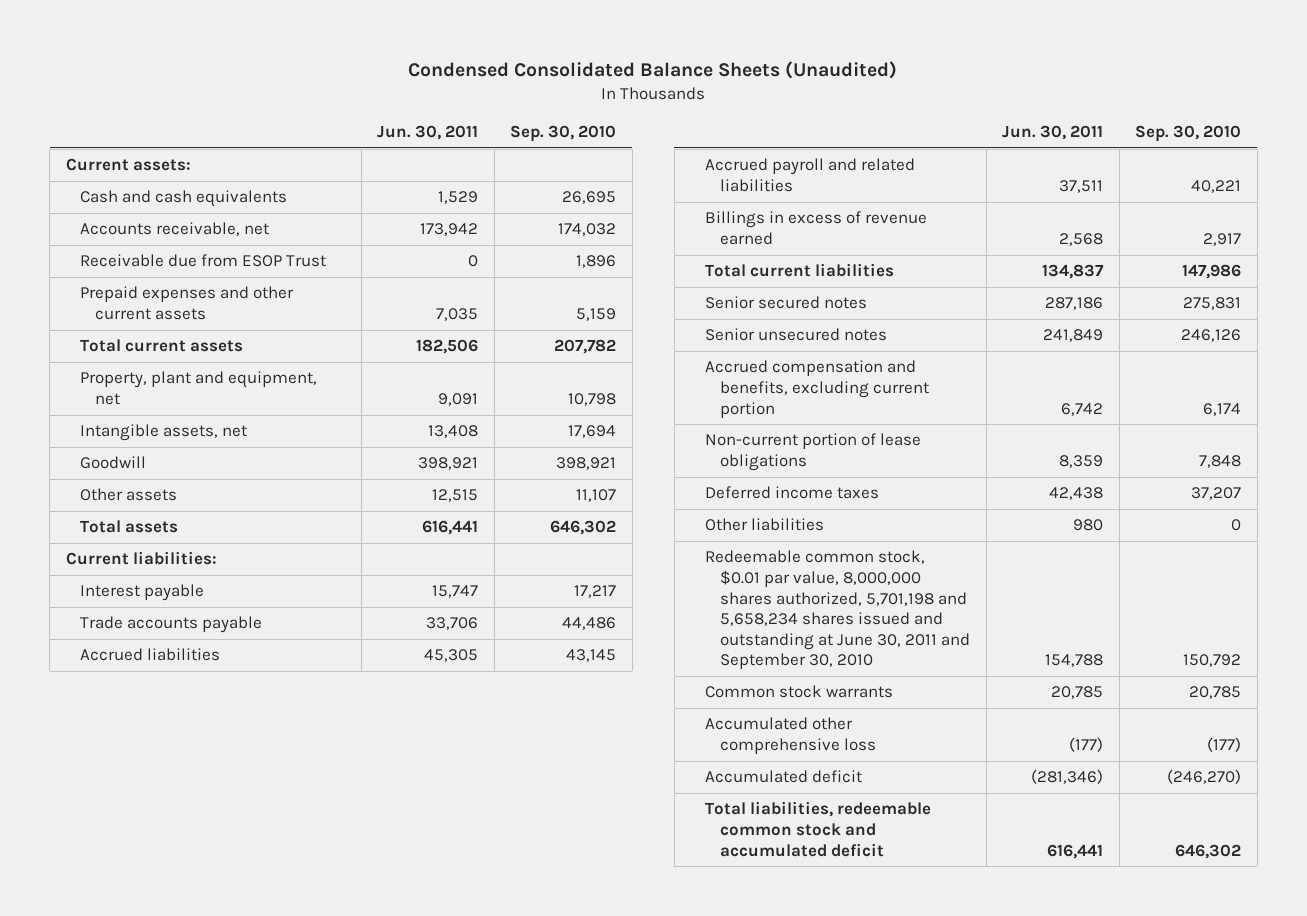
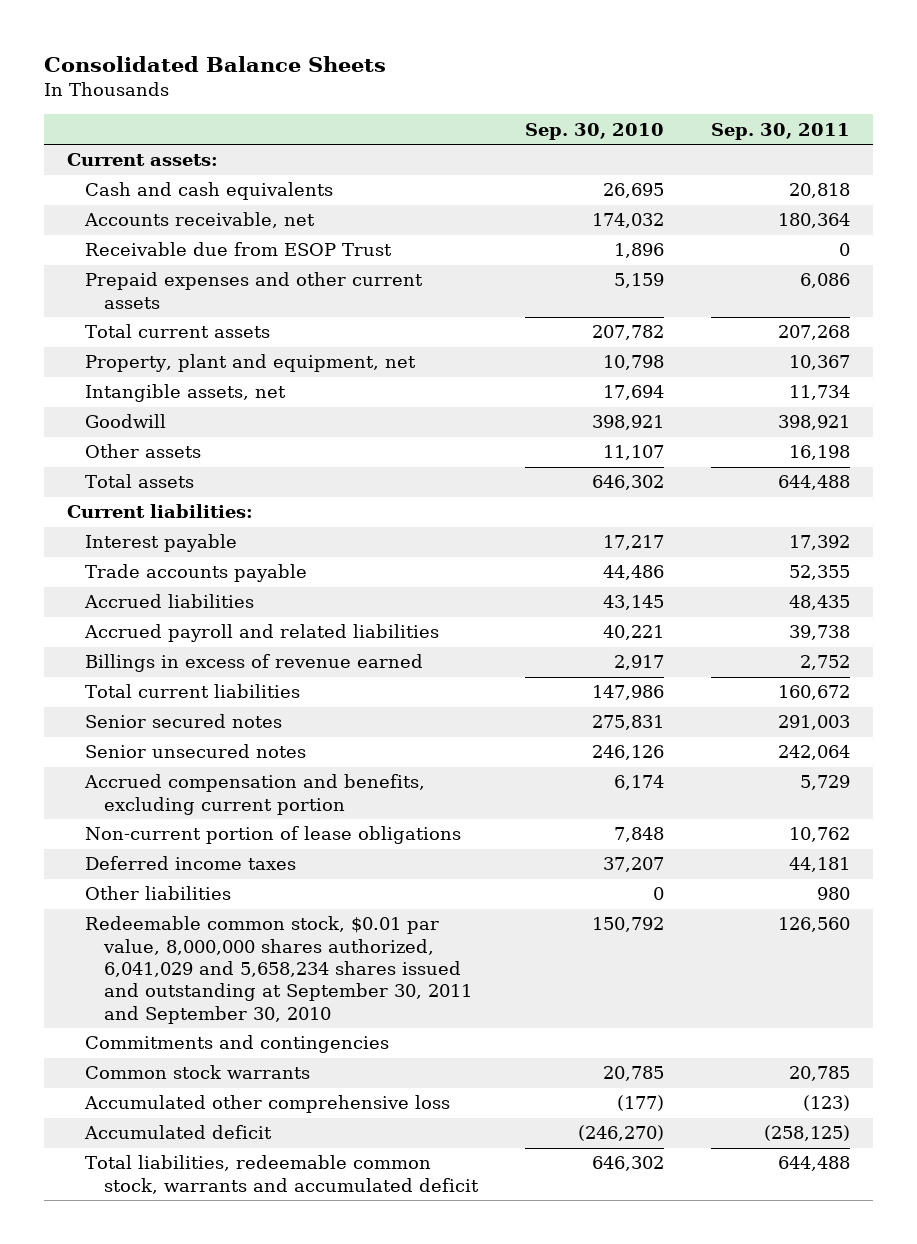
[408,60,898,79] Condensed Consolidated Balance Sheets (Unaudited) -> [43,55,386,72] Consolidated Balance Sheets
[377,124,479,140] Jun. 30, 2011 -> none
none -> [710,122,850,140] Sep. 30, 2011
[705,550,971,670] Redeemable common stock, $0.01 par value, 8,000,000 shares authorized, 5,701,198 and 5,658,234 shares issued and outstanding at June 30, 2011 and September 30, 2010 -> [85,916,472,1024] Redeemable common stock, $0.01 par value, 8,000,000 shares authorized, 6,041,029 and 5,658,234 shares issued and outstanding at September 30, 2011 and September 30, 2010
none -> [85,1035,390,1054] Commitments and contingencies
[705,801,932,857] Total liabilities, redeemable common stock and accumulated deficit -> [85,1155,479,1194] Total liabilities, redeemable common stock, warrants and accumulated deficit

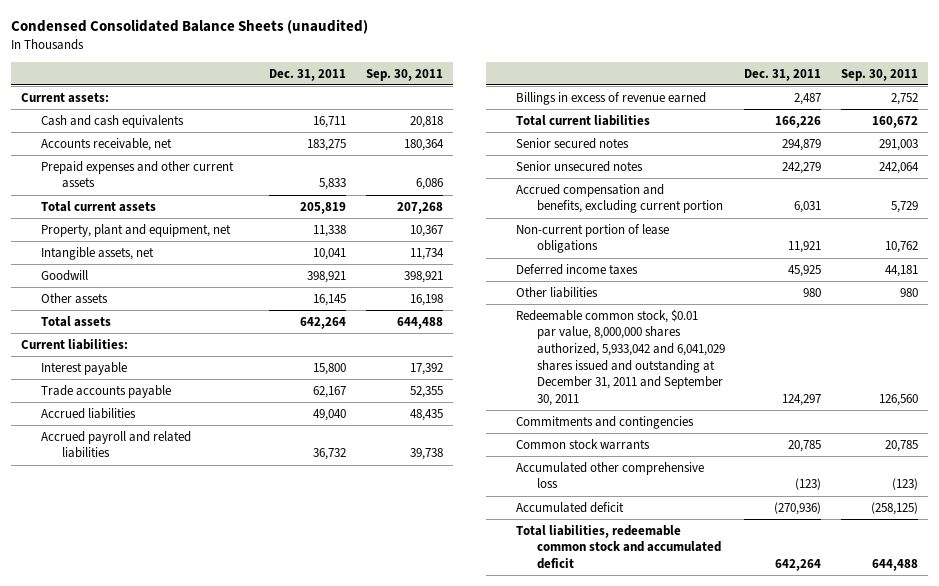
[43,55,386,72] Consolidated Balance Sheets -> [10,19,368,35] Condensed Consolidated Balance Sheets (unaudited)
[524,122,664,140] Sep. 30, 2010 -> none
none -> [269,68,347,81] Dec. 31, 2011
[85,242,393,257] Receivable due from ESOP Trust -> none
[85,916,472,1024] Redeemable common stock, $0.01 par value, 8,000,000 shares authorized, 6,041,029 and 5,658,234 shares issued and outstanding at September 30, 2011 and September 30, 2010 -> [516,308,725,407] Redeemable common stock, $0.01 par value, 8,000,000 shares authorized, 5,933,042 and 6,041,029 shares issued and outstanding at December 31, 2011 and September 30, 2011
[85,1155,479,1194] Total liabilities, redeemable common stock, warrants and accumulated deficit -> [516,524,721,570] Total liabilities, redeemable common stock and accumulated deficit

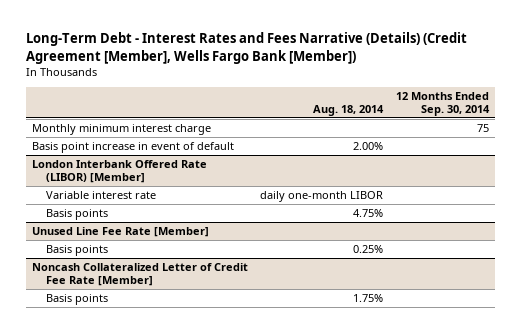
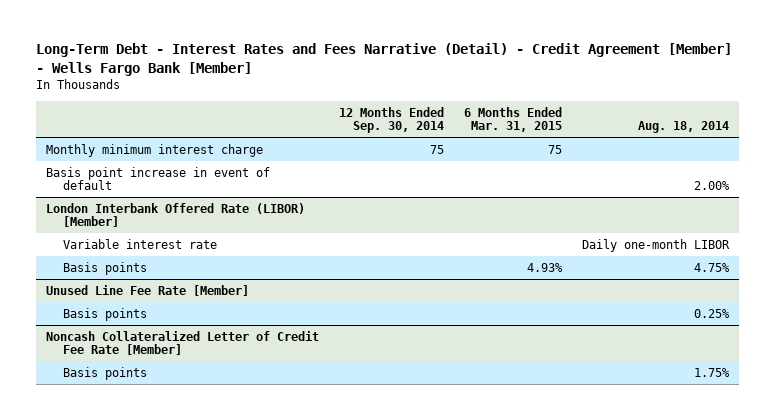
[26,32,468,64] Long-Term Debt - Interest Rates and Fees Narrative (Details) (Credit Agreement [Member], Wells Fargo Bank [Member]) -> [35,43,732,76] Long-Term Debt - Interest Rates and Fees Narrative (Detail) - Credit Agreement [Member] - Wells Fargo Bank [Member]
none -> [463,106,562,133] 6 Months Ended Mar. 31, 2015
[260,191,384,203] daily one-month LIBOR -> [581,238,730,252] Daily one-month LIBOR

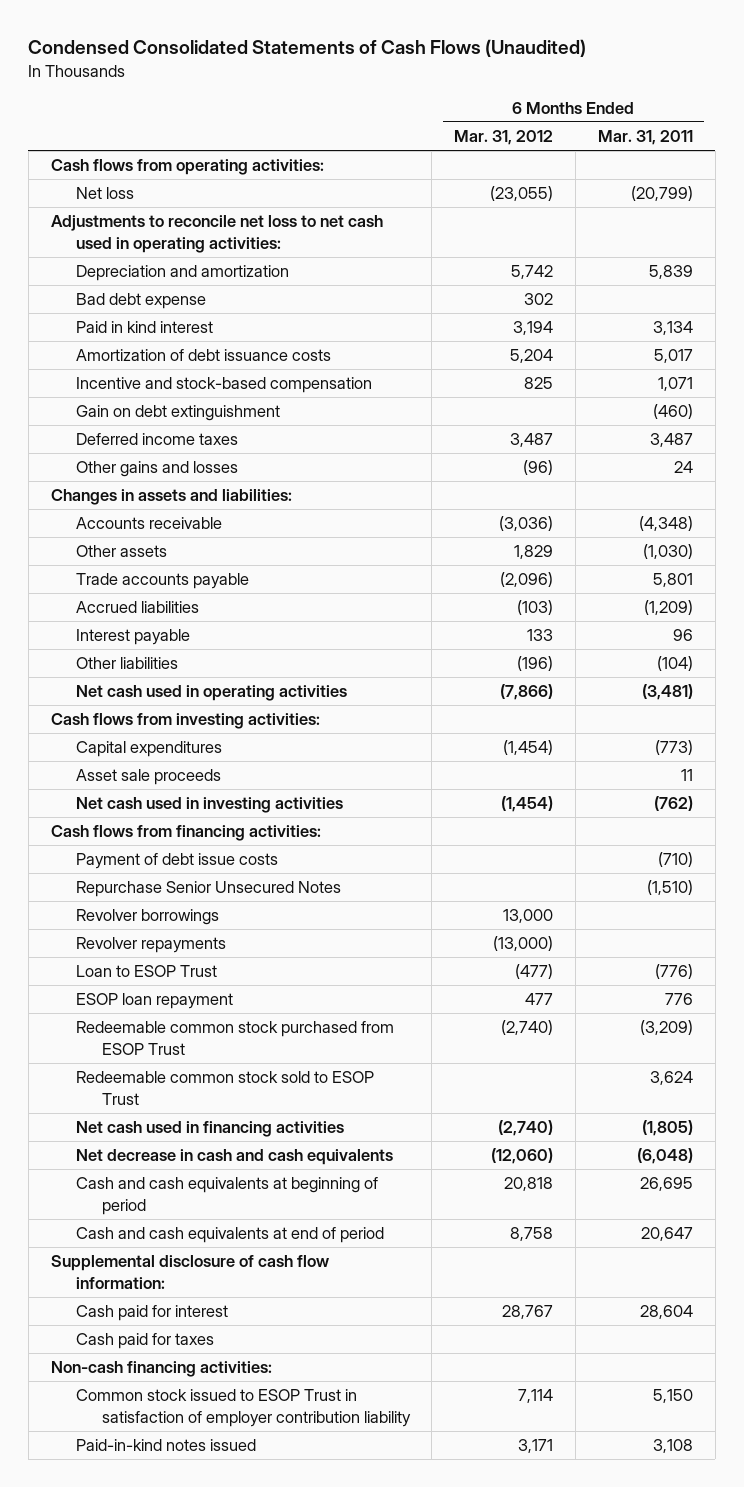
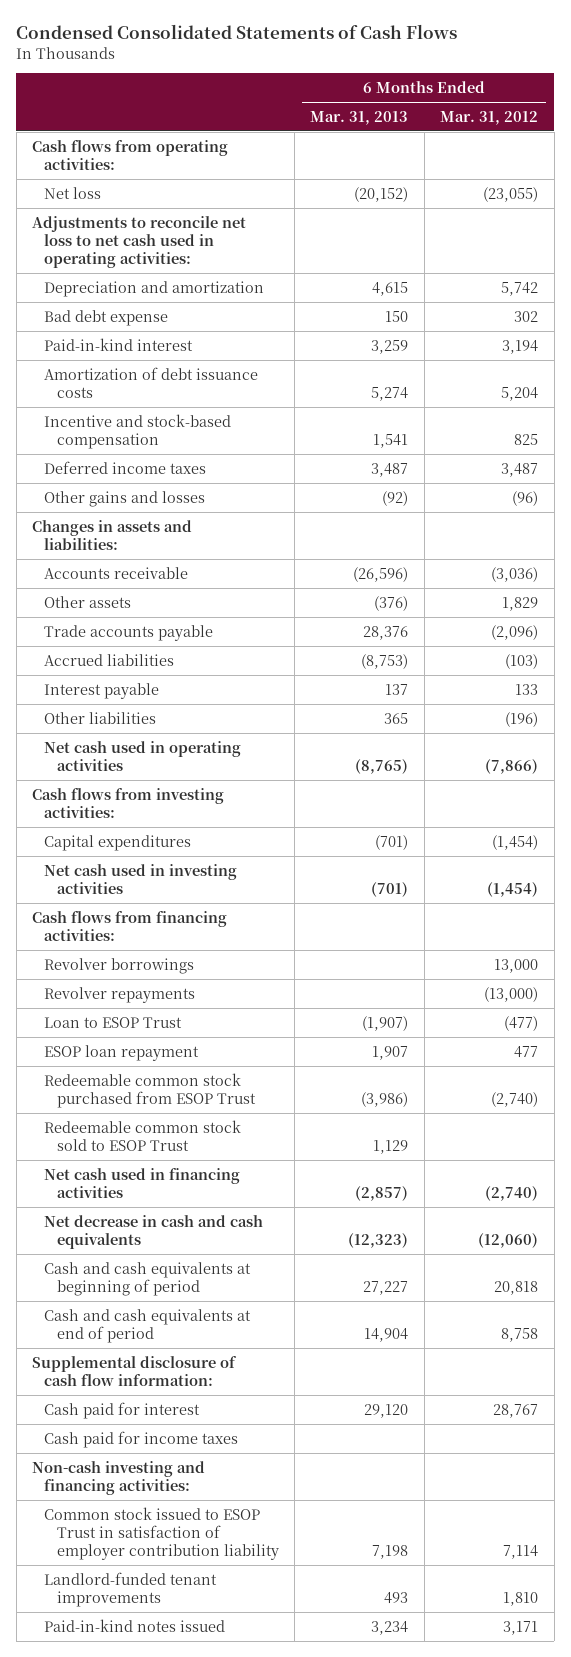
[28,39,587,58] Condensed Consolidated Statements of Cash Flows (Unaudited) -> [16,23,458,39] Condensed Consolidated Statements of Cash Flows
[597,130,693,146] Mar. 31, 2011 -> none
none -> [310,110,409,125] Mar. 31, 2013
[76,321,214,334] Paid in kind interest -> [44,337,194,351] Paid-in-kind interest
[76,405,281,422] Gain on debt extinguishment -> none
[76,769,222,786] Asset sale proceeds -> none
[76,853,279,870] Payment of debt issue costs -> none
[76,881,342,898] Repurchase Senior Unsecured Notes -> none
[76,1333,215,1350] Cash paid for taxes -> [44,1430,239,1448] Cash paid for income taxes
[50,1361,272,1378] Non-cash financing activities: -> [32,1460,206,1495] Non-cash investing and financing activities:
none -> [44,1571,218,1607] Landlord-funded tenant improvements

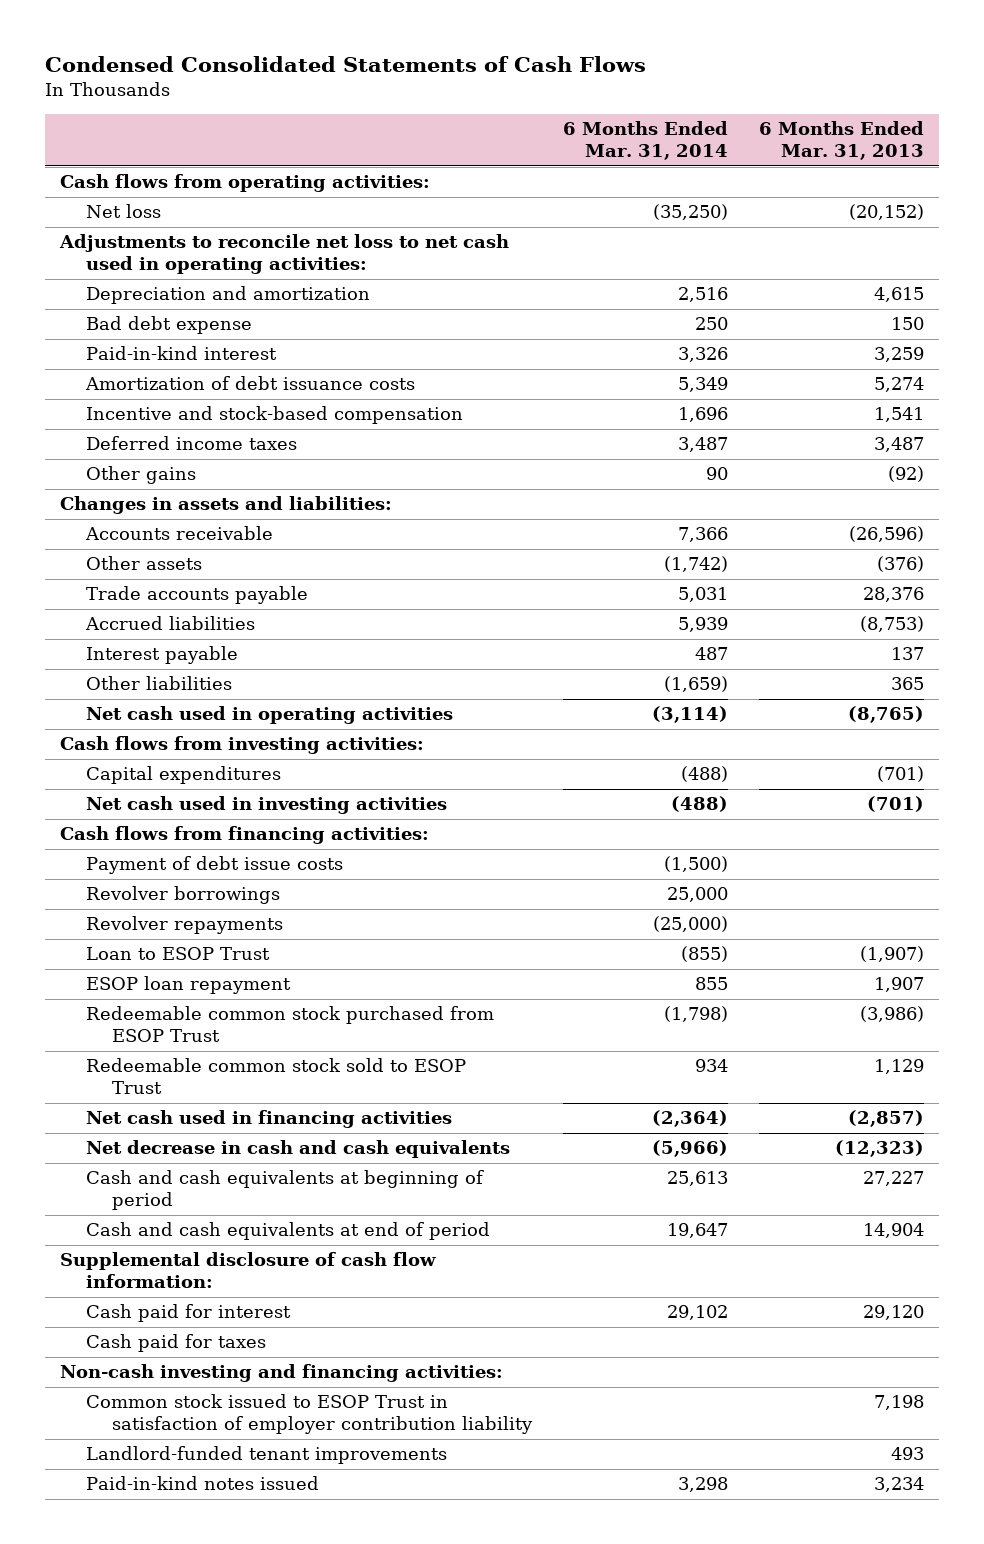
[440,110,539,125] Mar. 31, 2012 -> none
none -> [562,121,728,161] 6 Months Ended Mar. 31, 2014
[44,490,206,507] Other gains and losses -> [86,466,197,485] Other gains
none -> [86,856,344,875] Payment of debt issue costs
[44,1430,239,1448] Cash paid for income taxes -> [86,1334,267,1353] Cash paid for taxes

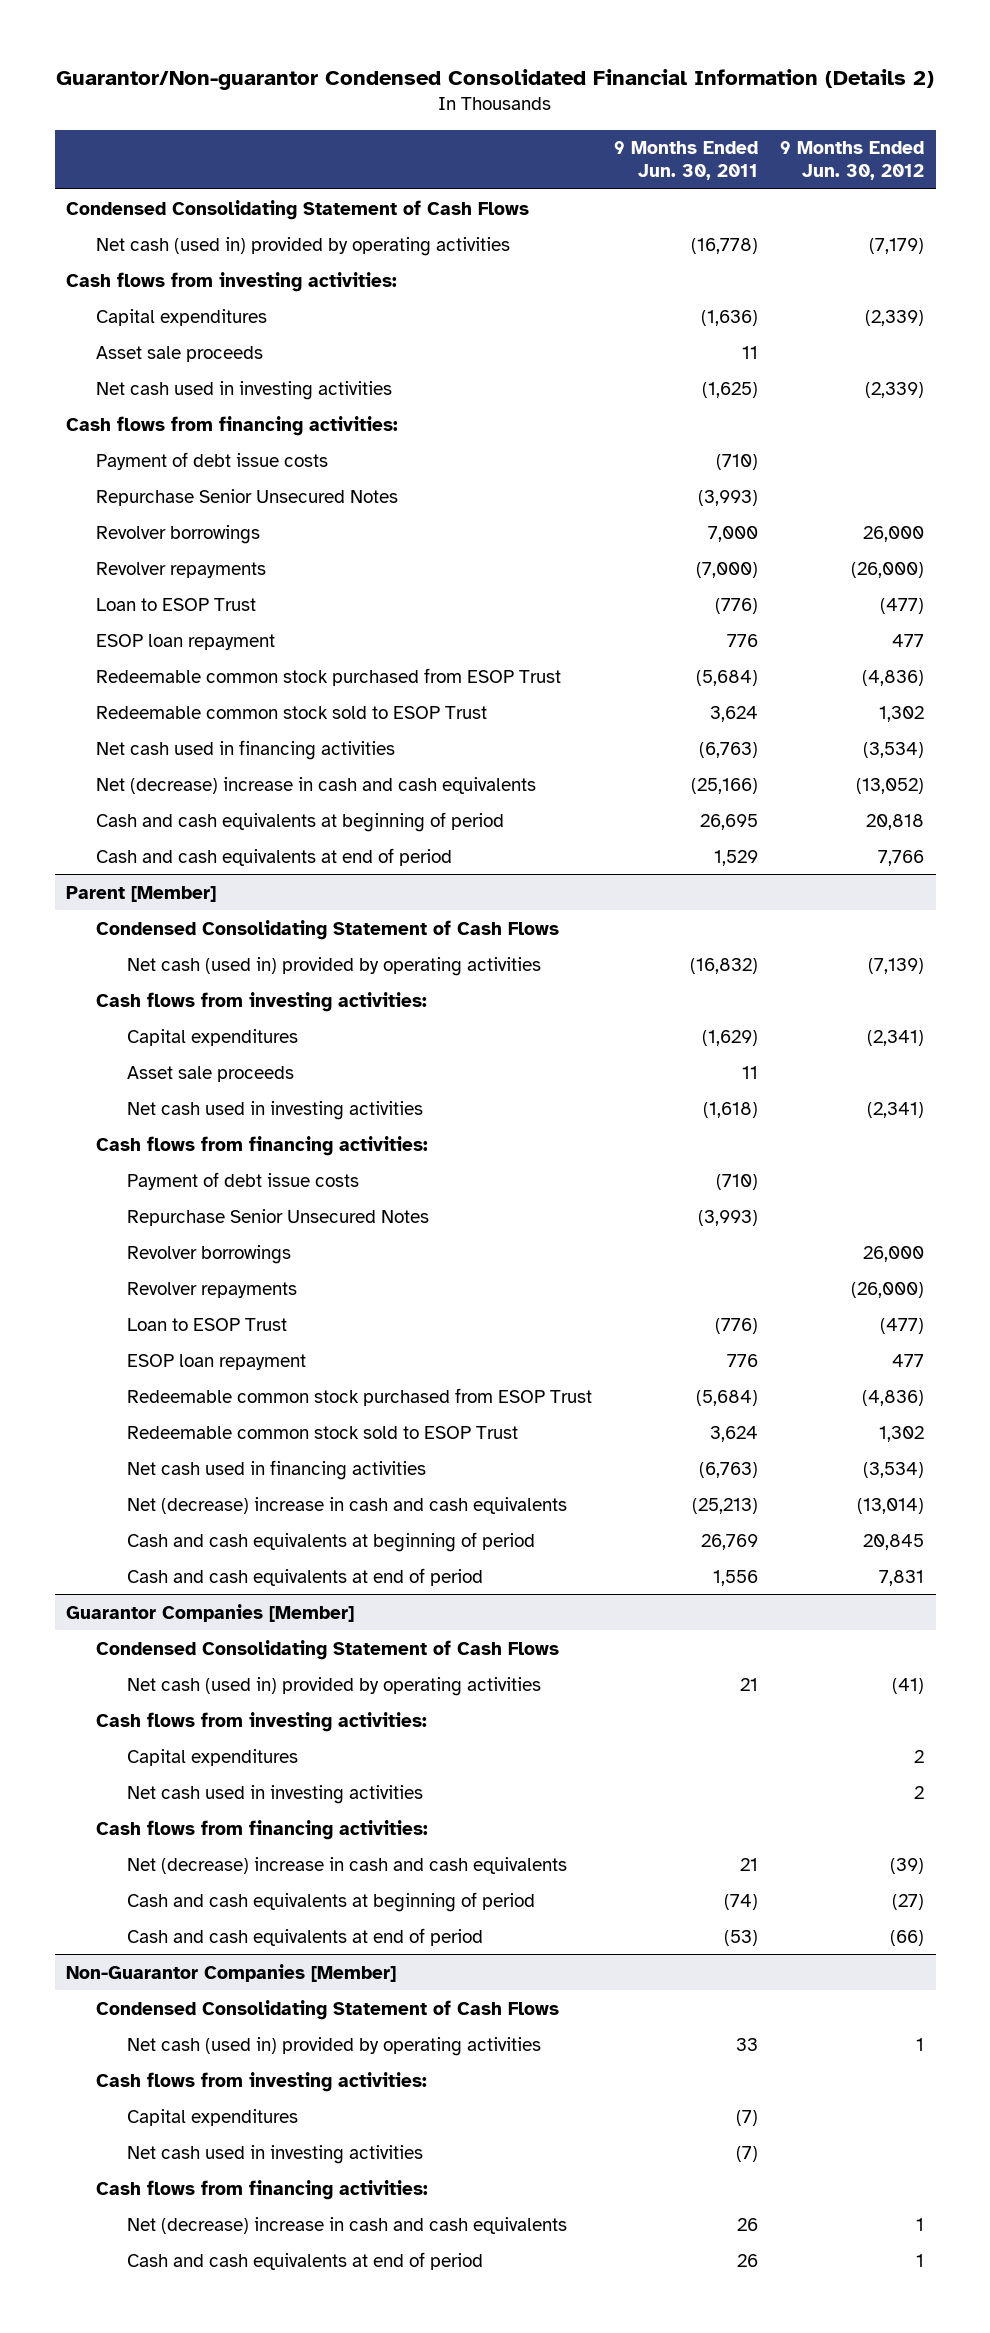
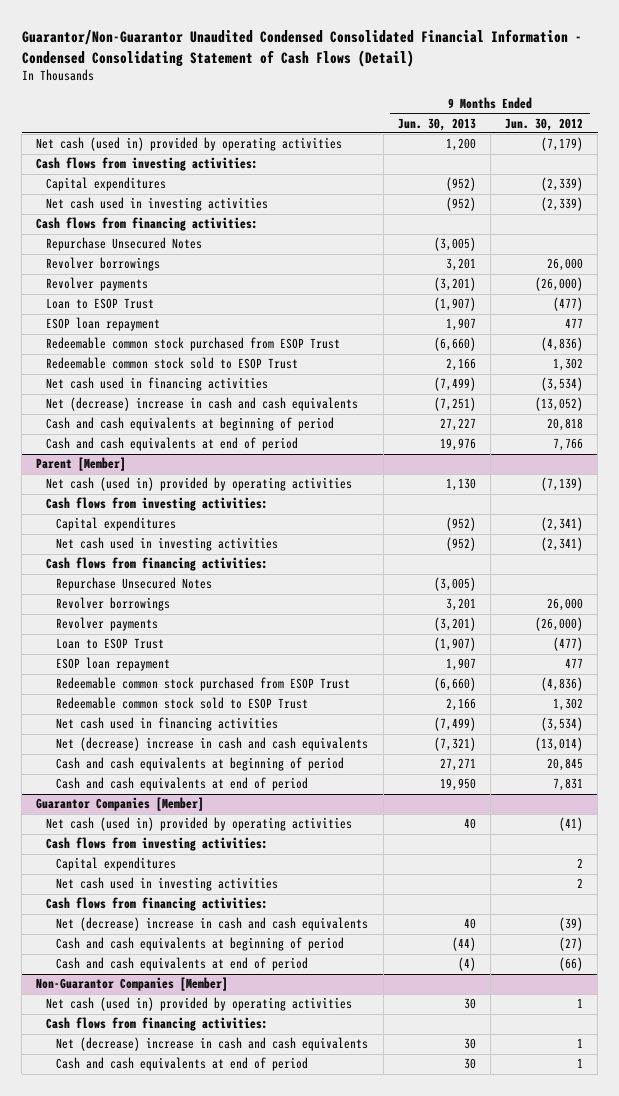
[56,68,935,90] Guarantor/Non-guarantor Condensed Consolidated Financial Information (Details 2) -> [21,29,582,67] Guarantor/Non-Guarantor Unaudited Condensed Consolidated Financial Information - Condensed Consolidating Statement of Cash Flows (Detail)
[614,141,759,181] 9 Months Ended Jun. 30, 2011 -> none
none -> [397,117,476,131] Jun. 30, 2013
[65,199,529,220] Condensed Consolidating Statement of Cash Flows -> none
[96,345,264,362] Asset sale proceeds -> none
[96,451,329,470] Payment of debt issue costs -> none
[96,488,399,506] Repurchase Senior Unsecured Notes -> [46,237,203,252] Repurchase Unsecured Notes
[96,561,267,578] Revolver repayments -> [46,277,149,292] Revolver payments
[96,919,560,940] Condensed Consolidating Statement of Cash Flows -> none
[126,1065,294,1082] Asset sale proceeds -> none
[126,1171,359,1190] Payment of debt issue costs -> none
[126,1208,429,1226] Repurchase Senior Unsecured Notes -> [56,577,213,592] Repurchase Unsecured Notes
[126,1281,297,1298] Revolver repayments -> [56,617,159,632] Revolver payments
[96,1639,560,1660] Condensed Consolidating Statement of Cash Flows -> none
[96,1999,560,2020] Condensed Consolidating Statement of Cash Flows -> none
[96,2071,428,2092] Cash flows from investing activities: -> none
[126,2108,298,2126] Capital expenditures -> none
[126,2144,423,2164] Net cash used in investing activities -> none

